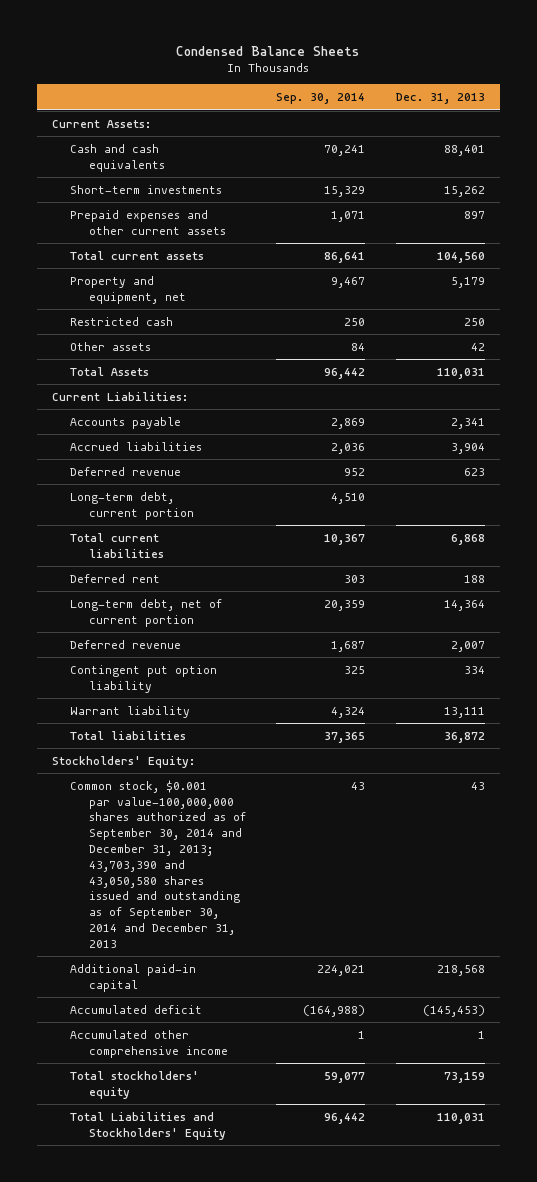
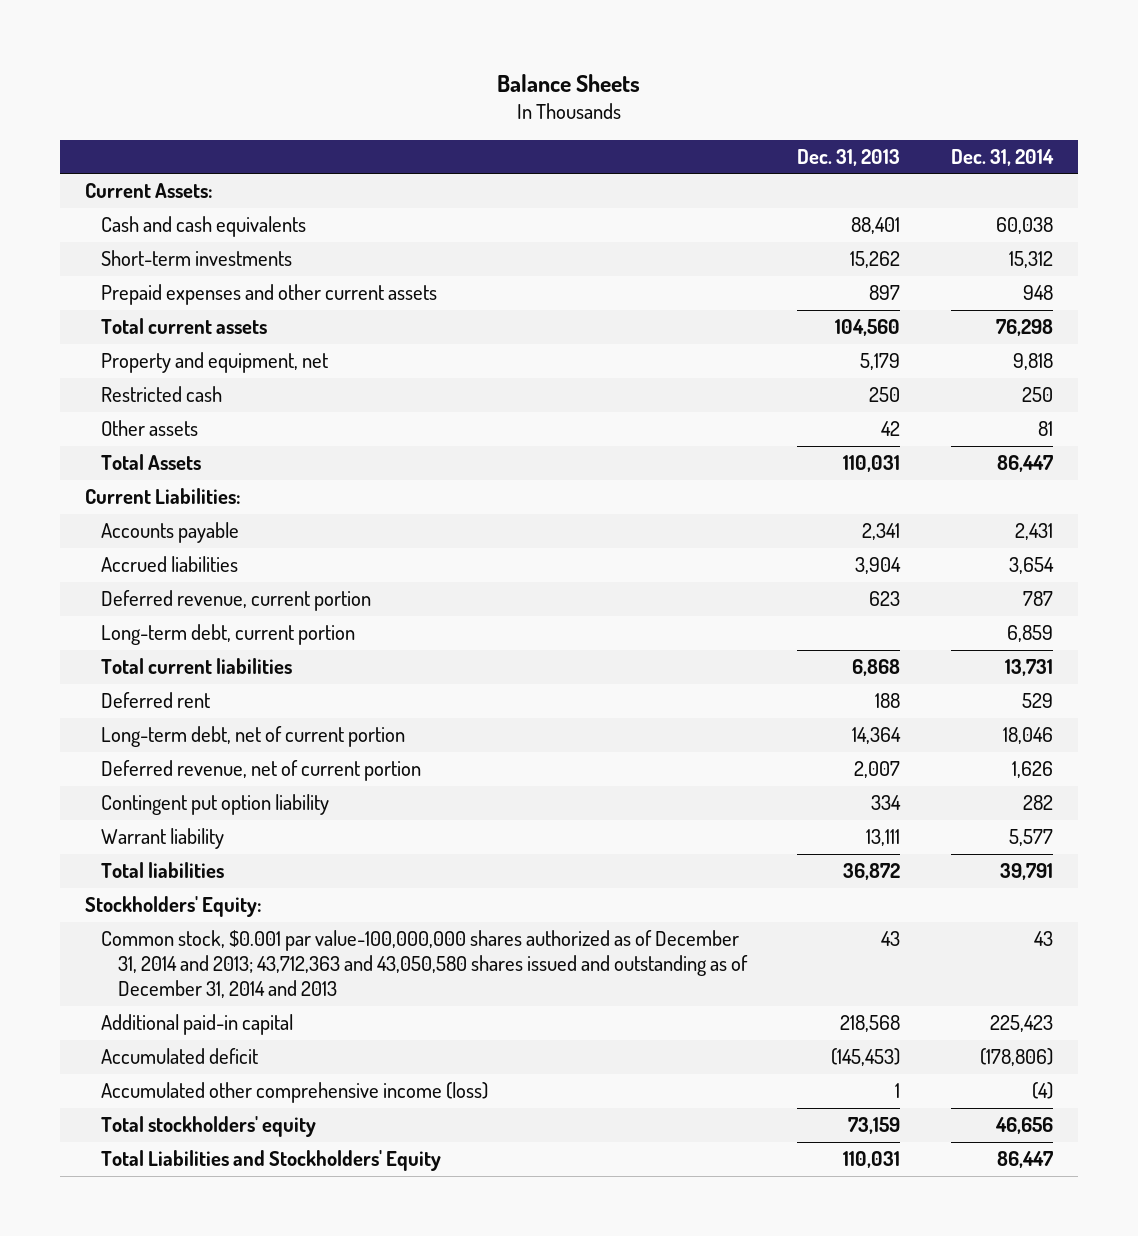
[176,45,360,56] Condensed Balance Sheets -> [497,73,641,92] Balance Sheets
[276,93,366,105] Sep. 30, 2014 -> none
none -> [951,148,1055,166] Dec. 31, 2014
[70,466,182,476] Deferred revenue -> [101,590,372,612] Deferred revenue, current portion
[70,639,182,649] Deferred revenue -> [101,760,422,782] Deferred revenue, net of current portion
[70,779,246,948] Common stock, $0.001 par value-100,000,000 shares authorized as of September 30, 2014 and December 31, 2013; 43,703,390 and 43,050,580 shares issued and outstanding as of September 30, 2014 and December 31, 2013 -> [101,930,748,999] Common stock, $0.001 par value-100,000,000 shares authorized as of December 31, 2014 and 2013; 43,712,363 and 43,050,580 shares issued and outstanding as of December 31, 2014 and 2013
[70,1029,228,1058] Accumulated other comprehensive income -> [101,1082,489,1104] Accumulated other comprehensive income (loss)

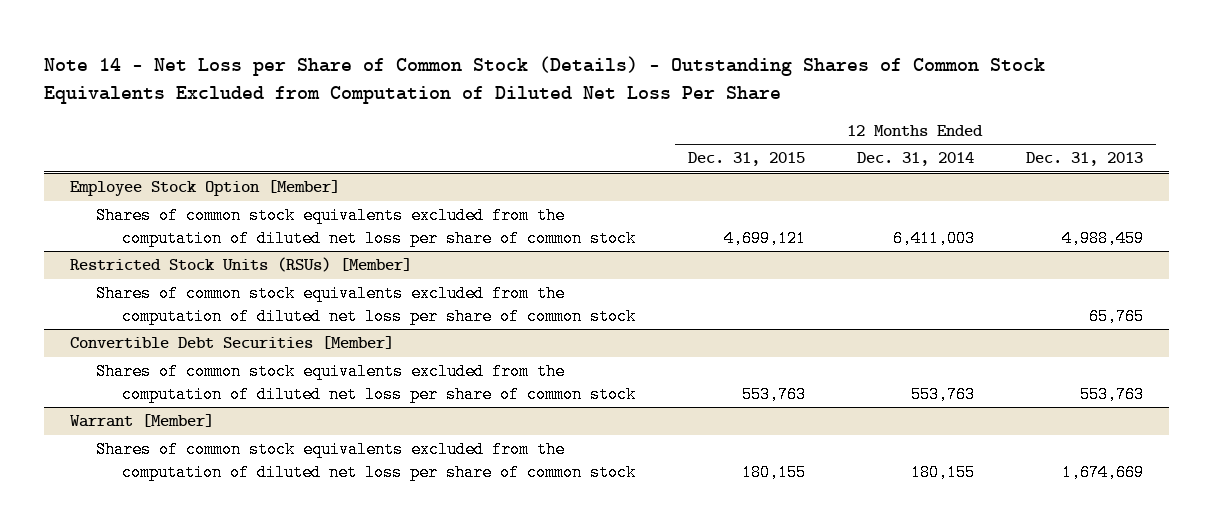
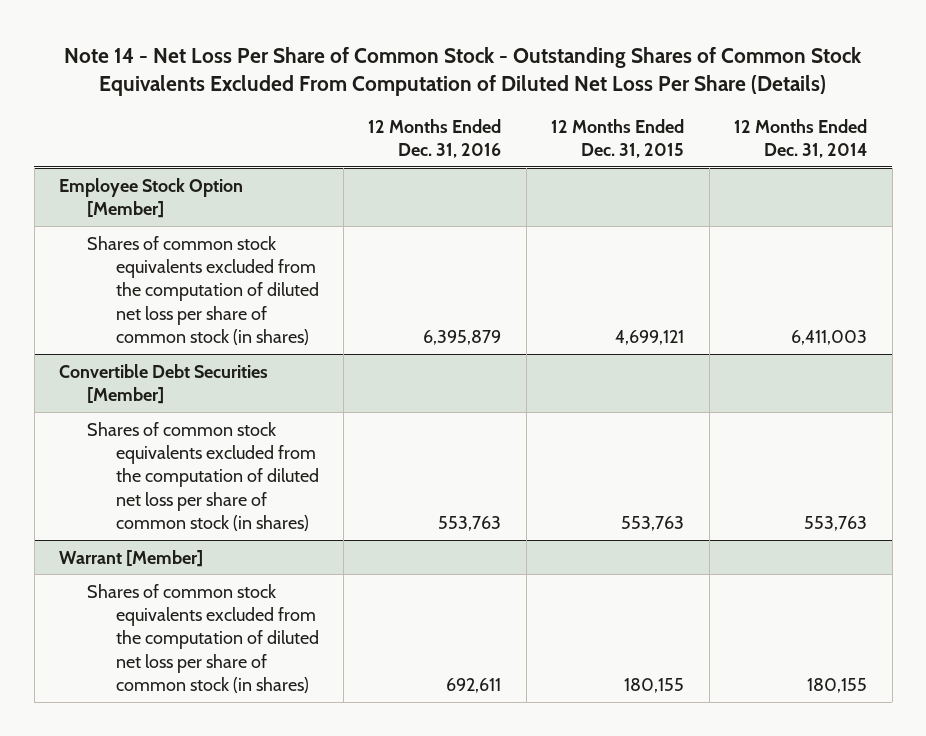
[43,56,1045,104] Note 14 - Net Loss per Share of Common Stock (Details) - Outstanding Shares of Common Stock Equivalents Excluded from Computation of Diluted Net Loss Per Share -> [64,46,863,96] Note 14 - Net Loss Per Share of Common Stock - Outstanding Shares of Common Stock Equivalents Excluded From Computation of Diluted Net Loss Per Share (Details)
[1026,152,1144,167] Dec. 31, 2013 -> none
none -> [368,118,502,159] 12 Months Ended Dec. 31, 2016
[69,257,412,273] Restricted Stock Units (RSUs) [Member] -> none
[96,285,637,326] Shares of common stock equivalents excluded from the computation of diluted net loss per share of common stock -> none
[96,207,637,248] Shares of common stock equivalents excluded from the computation of diluted net loss per share of common stock -> [87,235,319,345] Shares of common stock equivalents excluded from the computation of diluted net loss per share of common stock (in shares)
[96,363,637,404] Shares of common stock equivalents excluded from the computation of diluted net loss per share of common stock -> [87,421,319,531] Shares of common stock equivalents excluded from the computation of diluted net loss per share of common stock (in shares)
[96,441,637,482] Shares of common stock equivalents excluded from the computation of diluted net loss per share of common stock -> [87,583,319,693] Shares of common stock equivalents excluded from the computation of diluted net loss per share of common stock (in shares)

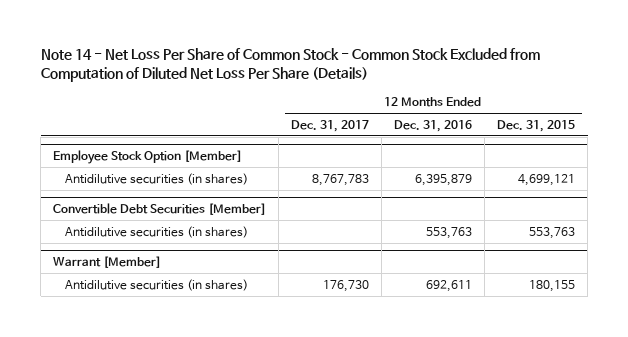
[64,46,863,96] Note 14 - Net Loss Per Share of Common Stock - Outstanding Shares of Common Stock Equivalents Excluded From Computation of Diluted Net Loss Per Share (Details) -> [40,48,540,83] Note 14 - Net Loss Per Share of Common Stock - Common Stock Excluded from Computation of Diluted Net Loss Per Share (Details)
[734,118,868,159] 12 Months Ended Dec. 31, 2014 -> none
none -> [291,119,370,132] Dec. 31, 2017
[87,235,319,345] Shares of common stock equivalents excluded from the computation of diluted net loss per share of common stock (in shares) -> [64,172,248,185] Antidilutive securities (in shares)
[87,421,319,531] Shares of common stock equivalents excluded from the computation of diluted net loss per share of common stock (in shares) -> [64,225,248,238] Antidilutive securities (in shares)
[87,583,319,693] Shares of common stock equivalents excluded from the computation of diluted net loss per share of common stock (in shares) -> [64,278,248,291] Antidilutive securities (in shares)

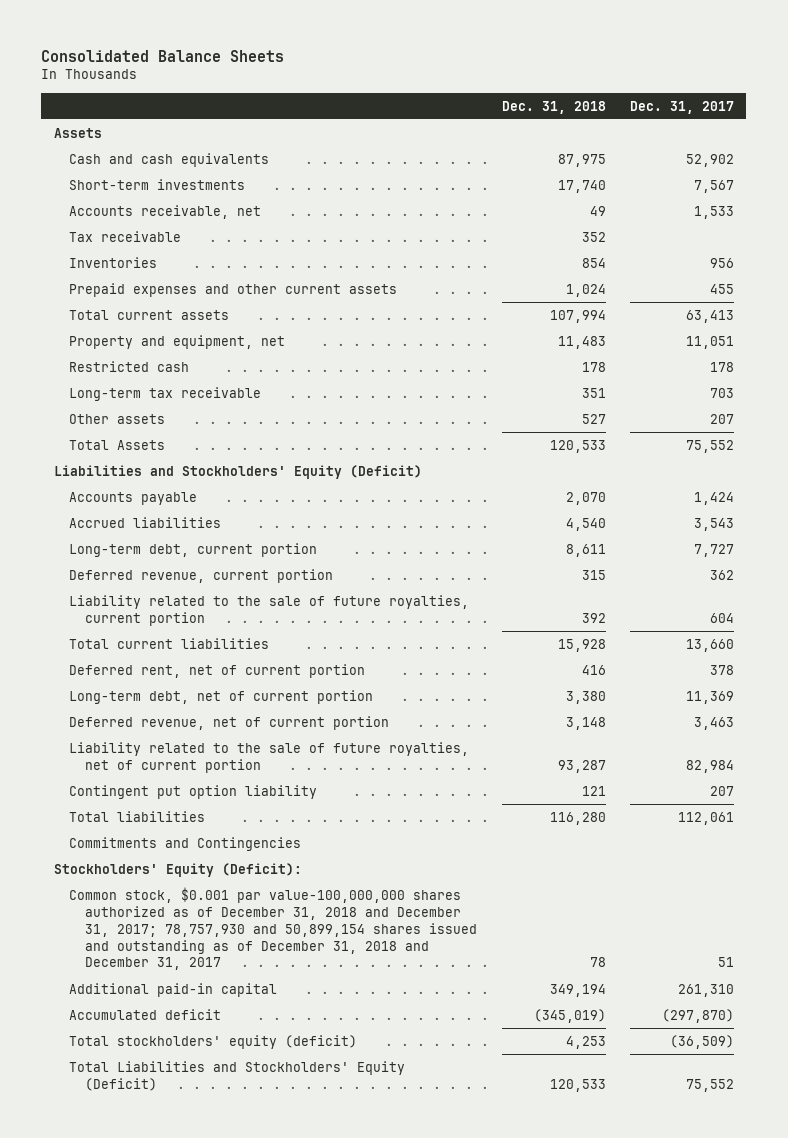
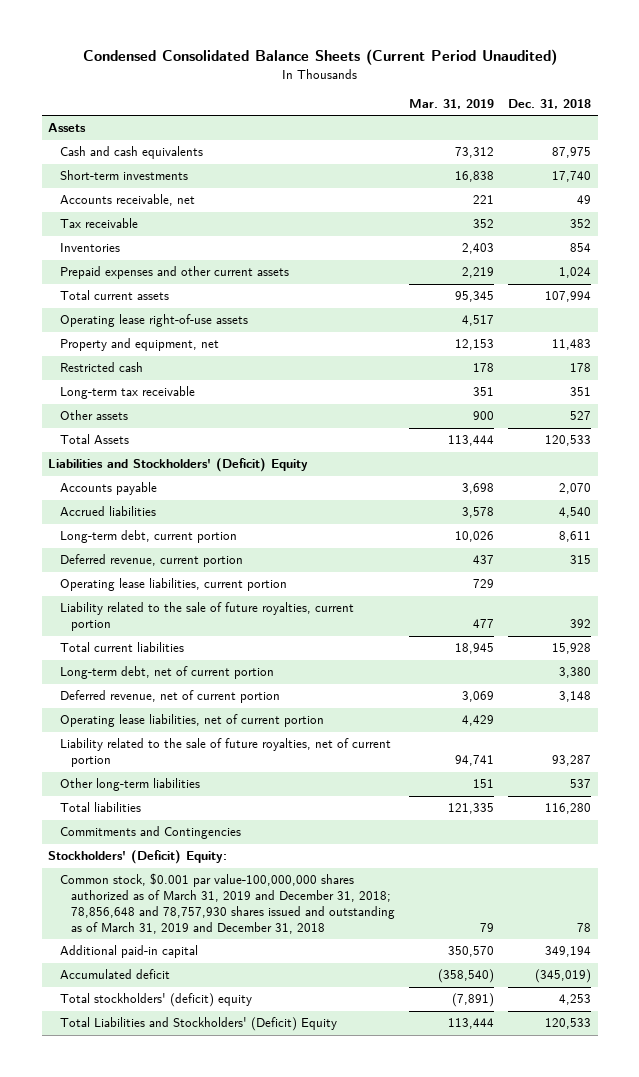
[41,49,285,62] Consolidated Balance Sheets -> [82,49,557,66] Condensed Consolidated Balance Sheets (Current Period Unaudited)
[630,100,735,114] Dec. 31, 2017 -> none
none -> [409,98,495,109] Mar. 31, 2019
none -> [59,314,248,328] Operating lease right-of-use assets
[53,464,422,479] Liabilities and Stockholders' Equity (Deficit) -> [48,458,309,473] Liabilities and Stockholders' (Deficit) Equity
none -> [59,578,287,592] Operating lease liabilities, current portion
[69,663,366,678] Deferred rent, net of current portion -> none
none -> [59,714,324,728] Operating lease liabilities, net of current portion
[69,784,318,799] Contingent put option liability -> none
none -> [59,778,200,792] Other long-term liabilities
[53,862,302,877] Stockholders' Equity (Deficit): -> [48,850,228,865] Stockholders' (Deficit) Equity:
[69,886,477,971] Common stock, $0.001 par value-100,000,000 shares authorized as of December 31, 2018 and December 31, 2017; 78,757,930 and 50,899,154 shares issued and outstanding as of December 31, 2018 and December 31, 2017 -> [59,873,396,934] Common stock, $0.001 par value-100,000,000 shares authorized as of March 31, 2019 and December 31, 2018; 78,856,648 and 78,757,930 shares issued and outstanding as of March 31, 2019 and December 31, 2018
[69,1034,358,1049] Total stockholders' equity (deficit) -> [59,993,252,1008] Total stockholders' (deficit) equity
[69,1060,406,1091] Total Liabilities and Stockholders' Equity (Deficit) -> [59,1017,337,1032] Total Liabilities and Stockholders' (Deficit) Equity

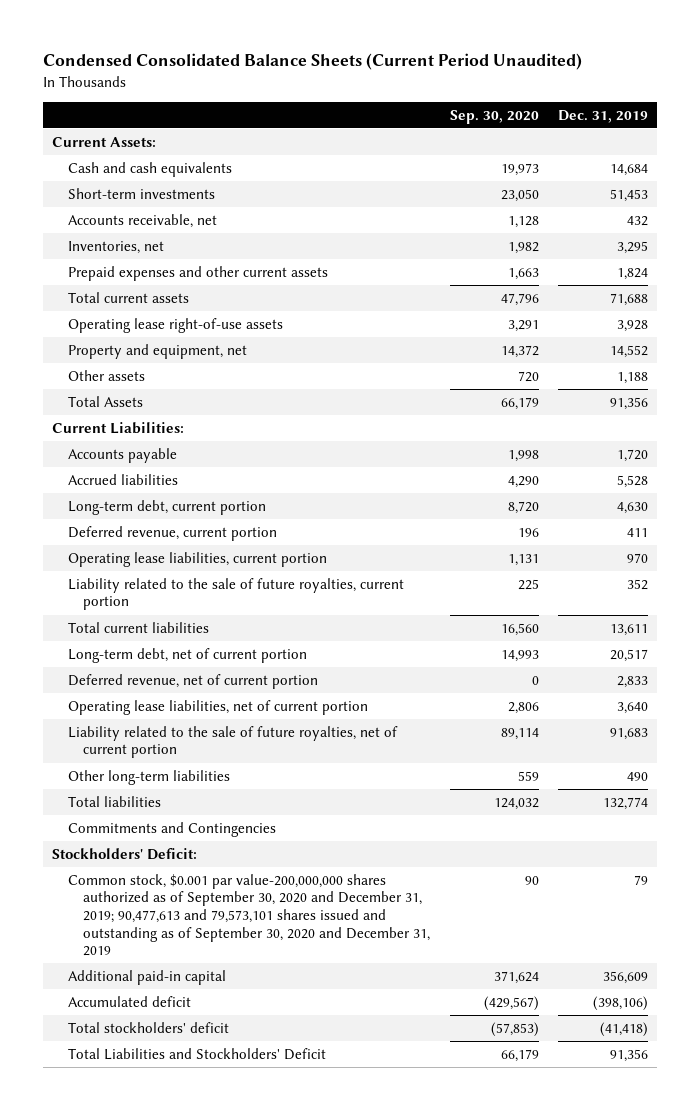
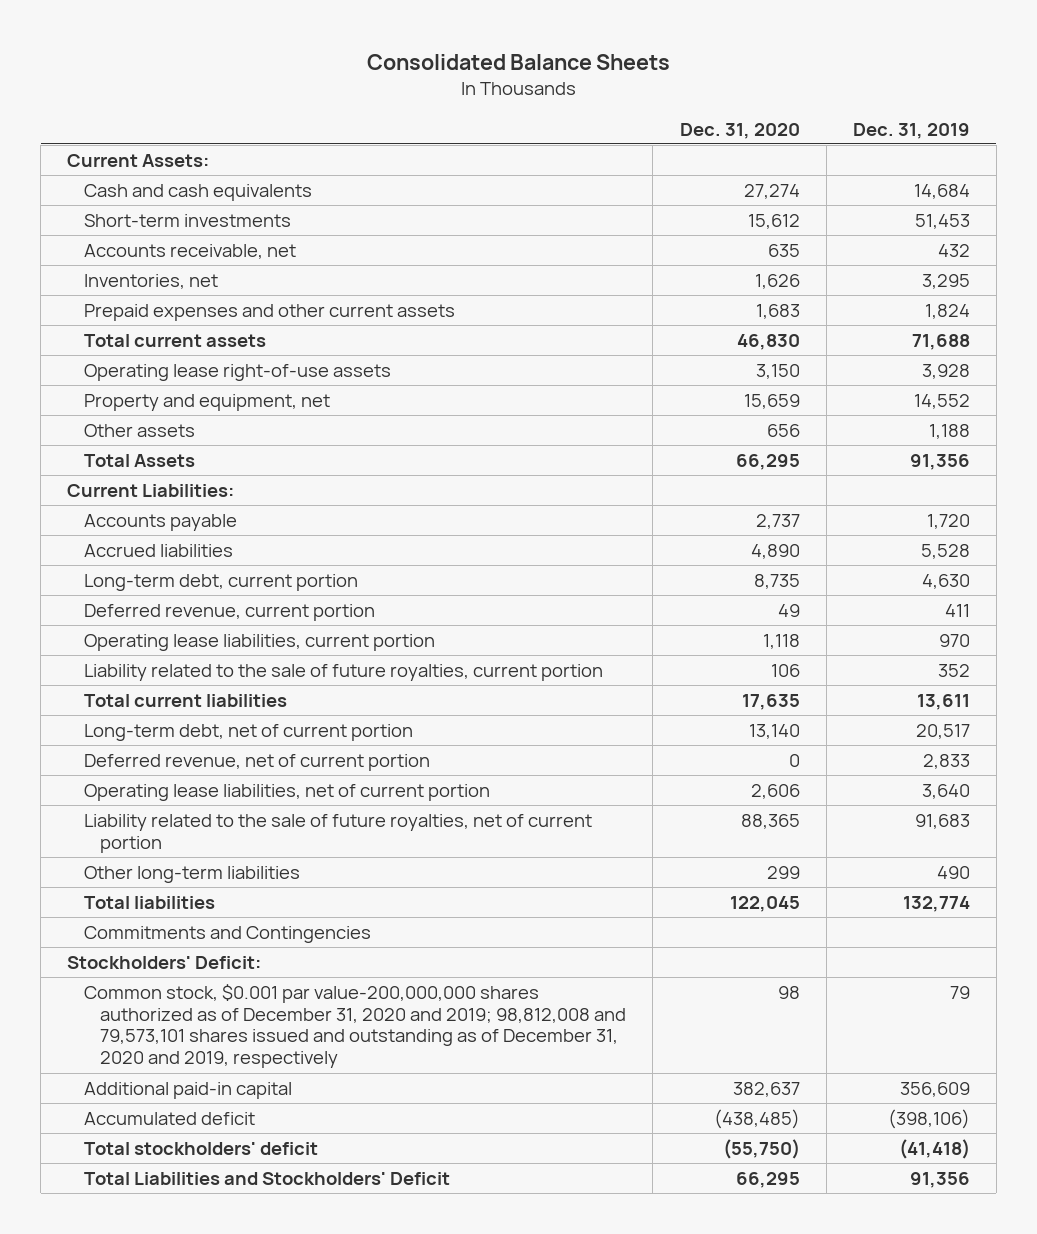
[42,53,582,71] Condensed Consolidated Balance Sheets (Current Period Unaudited) -> [366,53,670,70] Consolidated Balance Sheets
[449,109,539,124] Sep. 30, 2020 -> none
none -> [679,122,800,139] Dec. 31, 2020
[67,873,431,957] Common stock, $0.001 par value-200,000,000 shares authorized as of September 30, 2020 and December 31, 2019; 90,477,613 and 79,573,101 shares issued and outstanding as of September 30, 2020 and December 31, 2019 -> [83,983,627,1069] Common stock, $0.001 par value-200,000,000 shares authorized as of December 31, 2020 and 2019; 98,812,008 and 79,573,101 shares issued and outstanding as of December 31, 2020 and 2019, respectively

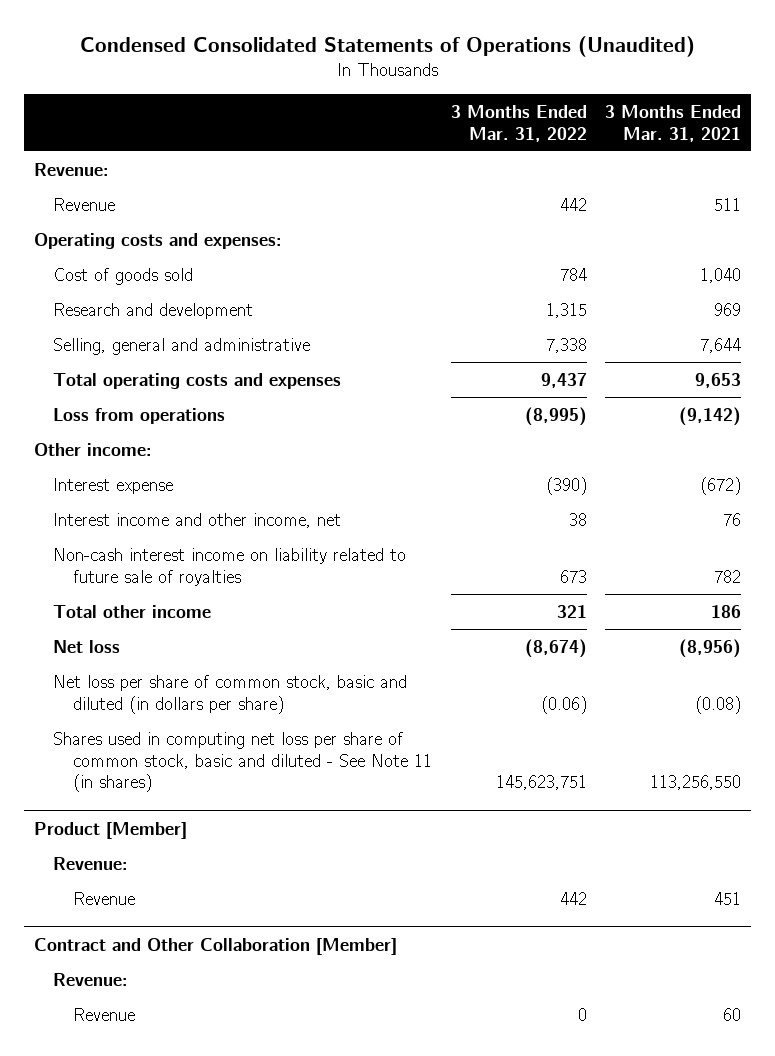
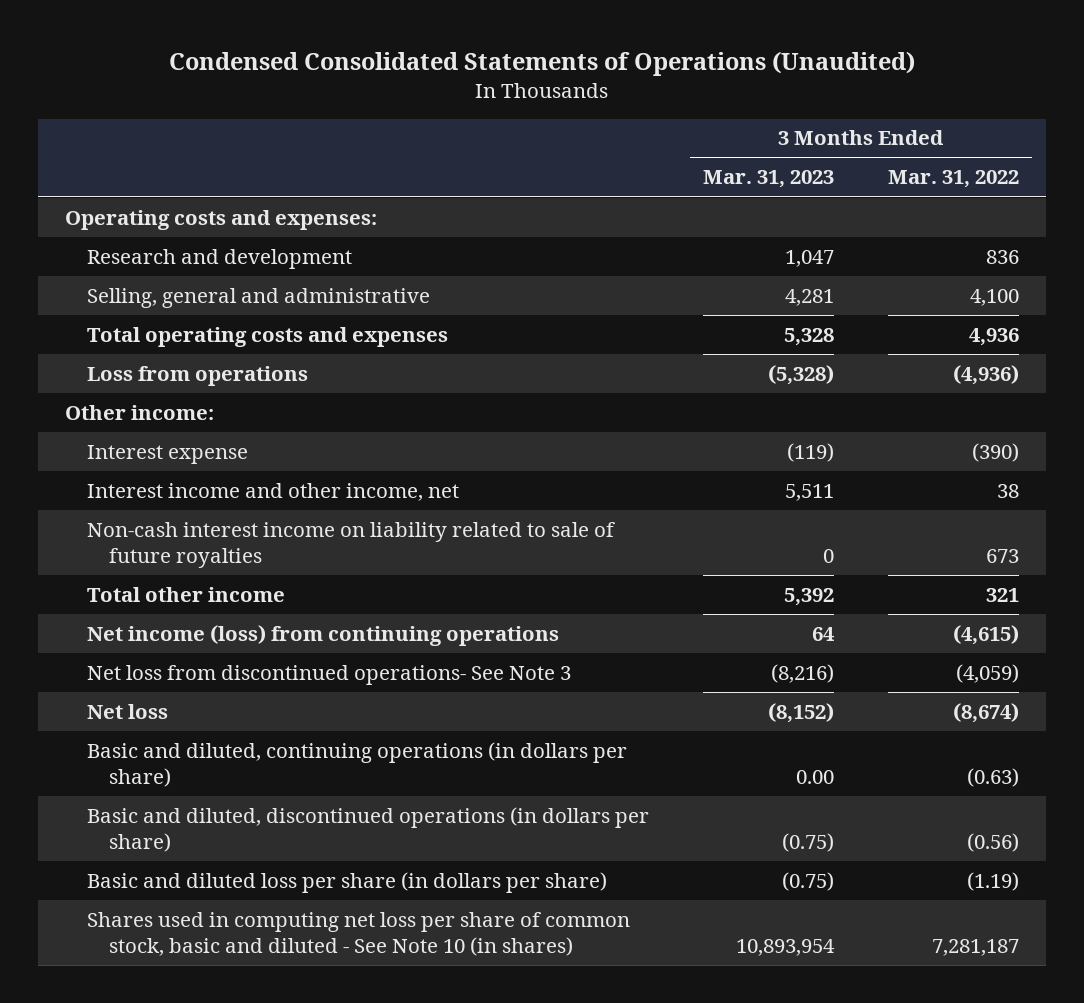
[605,104,742,142] 3 Months Ended Mar. 31, 2021 -> none
none -> [703,170,835,189] Mar. 31, 2023
[33,162,109,176] Revenue: -> none
[53,197,116,211] Revenue -> none
[53,267,194,285] Cost of goods sold -> none
[545,302,587,318] 1,315 -> [985,249,1019,264] 836
[545,337,587,353] 7,338 -> [969,288,1019,306] 4,100
[540,372,587,388] 9,437 -> [968,327,1019,346] 4,936
[524,406,587,426] (8,995) -> [952,364,1019,385] (4,936)
[53,547,407,586] Non-cash interest income on liability related to future sale of royalties -> [87,521,616,569] Non-cash interest income on liability related to sale of future royalties
none -> [87,624,560,646] Net income (loss) from continuing operations
none -> [87,664,572,685] Net loss from discontinued operations- See Note 3
[33,821,187,839] Product [Member] -> none
[53,856,129,870] Revenue: -> none
[72,891,135,905] Revenue -> none
[33,937,397,955] Contract and Other Collaboration [Member] -> none
[53,972,129,986] Revenue: -> none
[72,1007,135,1021] Revenue -> none
none -> [87,741,628,788] Basic and diluted, continuing operations (in dollars per share)
none -> [87,806,650,853] Basic and diluted, discontinued operations (in dollars per share)
[53,674,408,714] Net loss per share of common stock, basic and diluted (in dollars per share) -> [87,871,608,893] Basic and diluted loss per share (in dollars per share)
[540,695,587,714] (0.06) -> [966,871,1019,891] (1.19)
[53,731,432,793] Shares used in computing net loss per share of common stock, basic and diluted - See Note 11 (in shares) -> [87,911,631,957] Shares used in computing net loss per share of common stock, basic and diluted - See Note 10 (in shares)
[495,775,587,791] 145,623,751 -> [931,939,1019,957] 7,281,187

